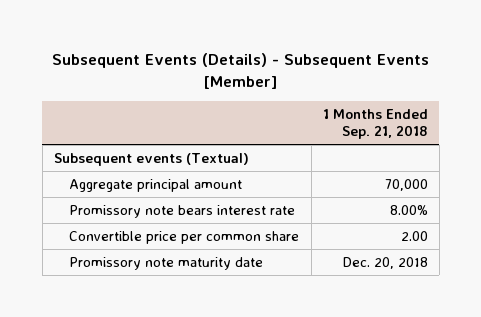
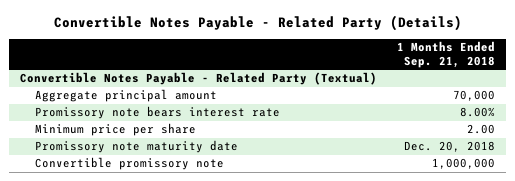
[51,52,429,89] Subsequent Events (Details) - Subsequent Events [Member] -> [53,15,462,32] Convertible Notes Payable - Related Party (Details)
[53,152,249,166] Subsequent events (Textual) -> none
none -> [19,72,377,86] Convertible Notes Payable - Related Party (Textual)
[69,230,300,244] Convertible price per common share -> [34,123,196,137] Minimum price per share
none -> [34,157,224,171] Convertible promissory note

